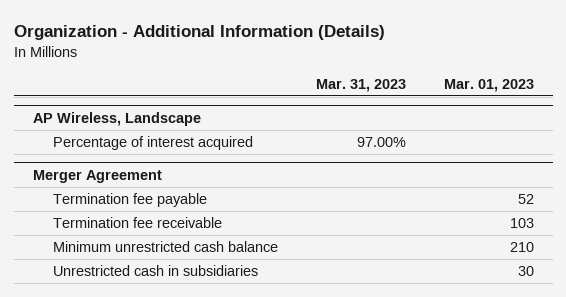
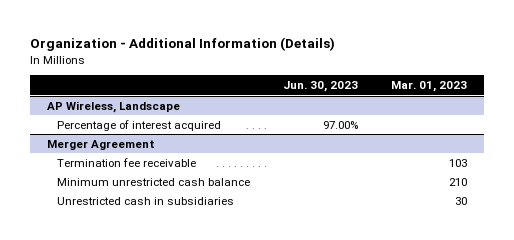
[315,78,406,92] Mar. 31, 2023 -> none
none -> [283,80,359,92] Jun. 30, 2023
[52,193,207,208] Termination fee payable -> none

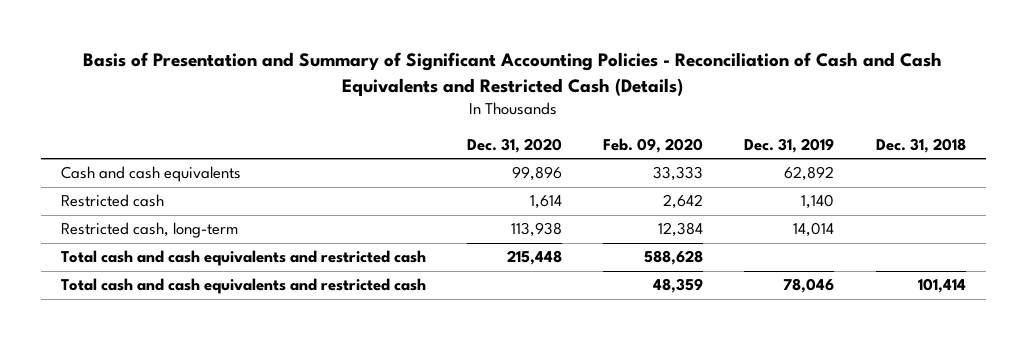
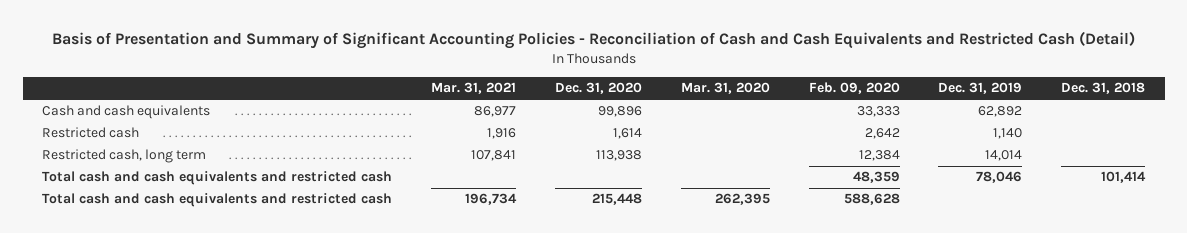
[83,52,943,96] Basis of Presentation and Summary of Significant Accounting Policies - Reconciliation of Cash and Cash Equivalents and Restricted Cash (Details) -> [51,31,1135,50] Basis of Presentation and Summary of Significant Accounting Policies - Reconciliation of Cash and Cash Equivalents and Restricted Cash (Detail)
none -> [430,82,516,95] Mar. 31, 2021
none -> [680,82,770,95] Mar. 31, 2020
[61,222,239,239] Restricted cash, long-term -> [42,149,207,164] Restricted cash, long term
[61,250,427,267] Total cash and cash equivalents and restricted cash -> [42,193,393,208] Total cash and cash equivalents and restricted cash

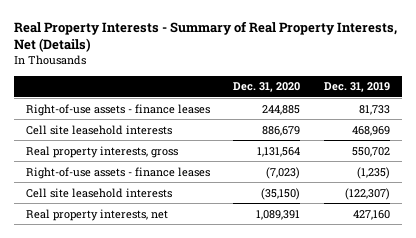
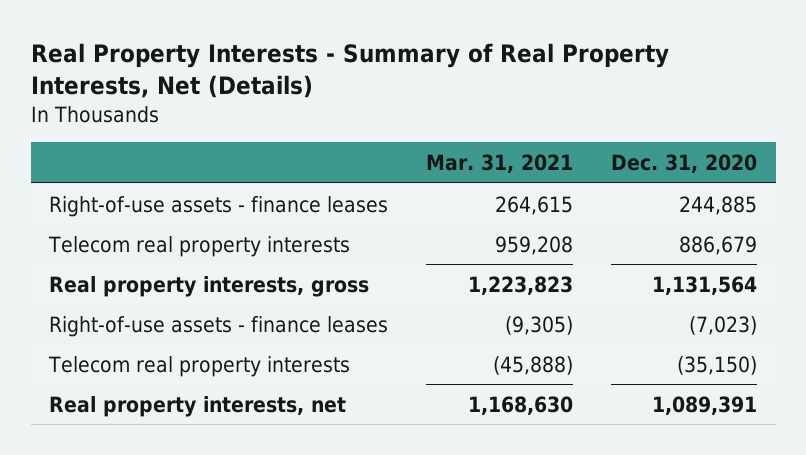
[323,82,390,93] Dec. 31, 2019 -> none
none -> [426,154,574,174] Mar. 31, 2021
[26,124,173,135] Cell site leasehold interests -> [48,235,351,257] Telecom real property interests
[26,187,173,198] Cell site leasehold interests -> [48,355,351,377] Telecom real property interests

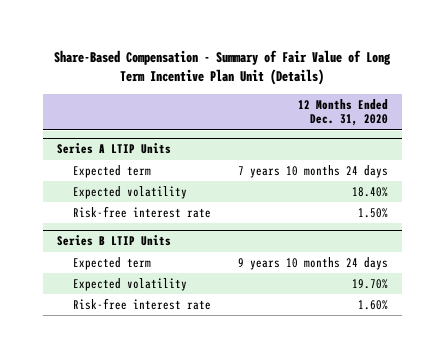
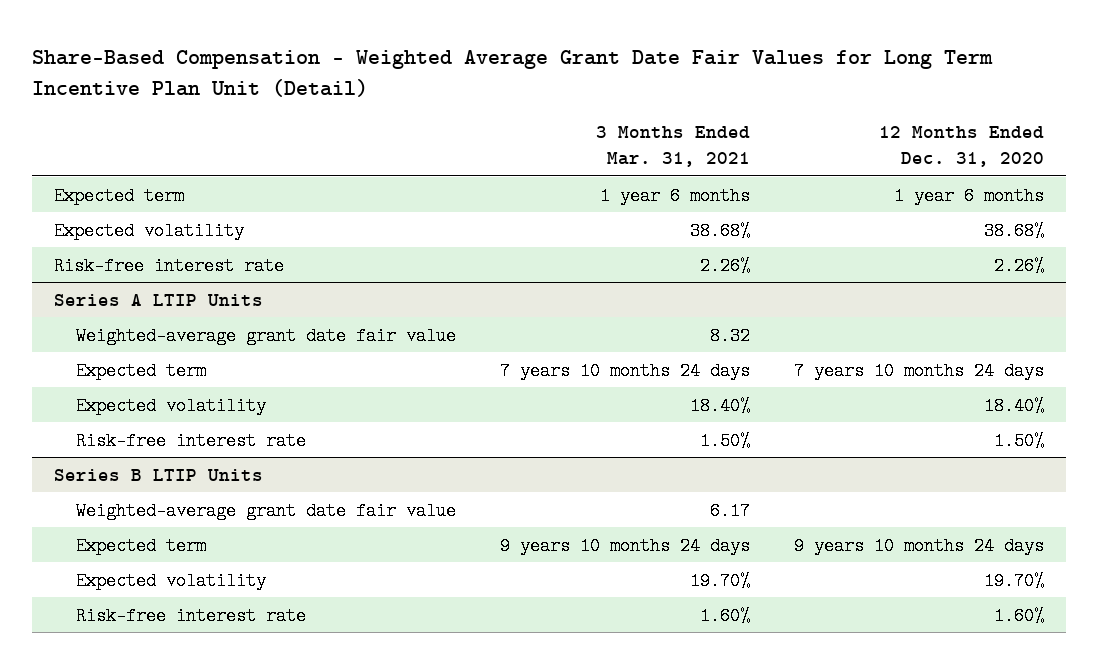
[54,50,392,86] Share-Based Compensation - Summary of Fair Value of Long Term Incentive Plan Unit (Details) -> [32,49,994,97] Share-Based Compensation - Weighted Average Grant Date Fair Values for Long Term Incentive Plan Unit (Detail)
none -> [595,126,750,168] 3 Months Ended Mar. 31, 2021
none -> [54,186,185,205] Expected term
none -> [54,221,245,240] Expected volatility
none -> [54,256,285,275] Risk-free interest rate
none -> [76,326,457,345] Weighted-average grant date fair value
none -> [76,501,457,520] Weighted-average grant date fair value

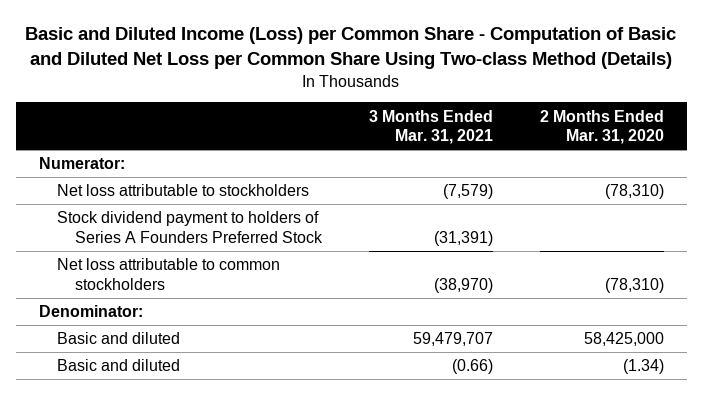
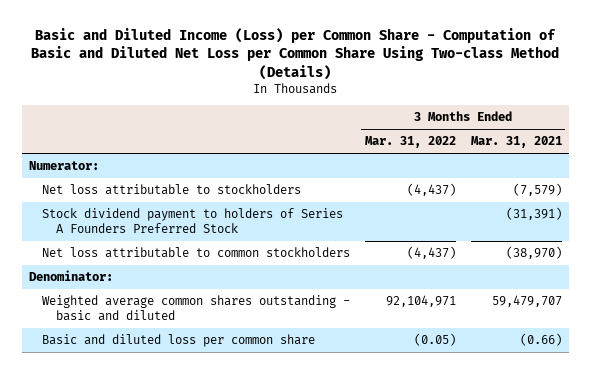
[539,109,664,145] 2 Months Ended Mar. 31, 2020 -> none
none -> [365,136,457,149] Mar. 31, 2022
[57,332,181,345] Basic and diluted -> [42,295,351,322] Weighted average common shares outstanding - basic and diluted
[57,359,181,372] Basic and diluted -> [42,334,316,348] Basic and diluted loss per common share

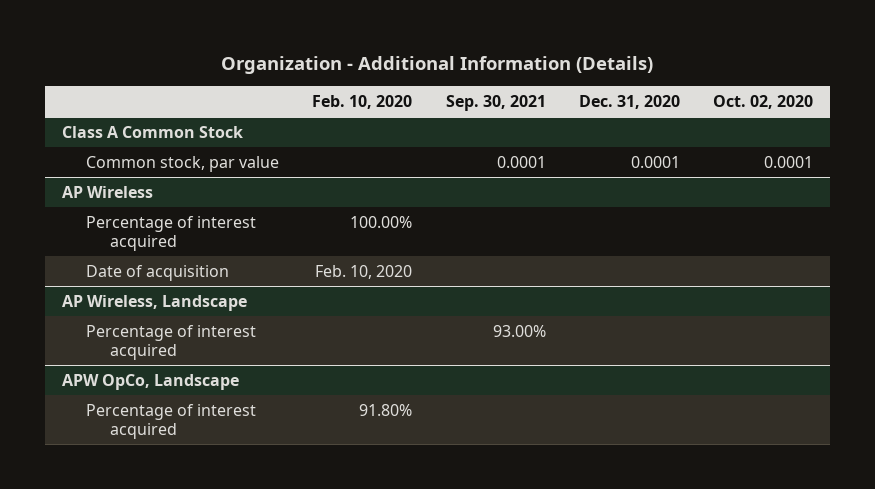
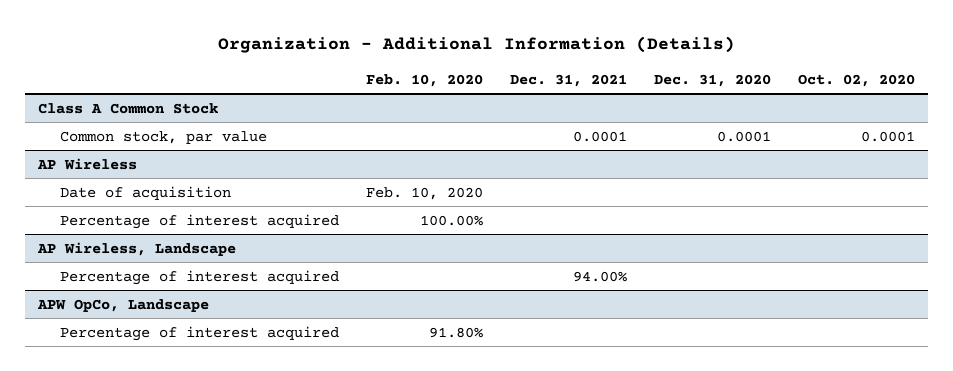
[445,94,546,111] Sep. 30, 2021 -> none
none -> [509,73,627,87] Dec. 31, 2021
[86,215,257,251] Percentage of interest acquired -> [60,213,340,229] Percentage of interest acquired

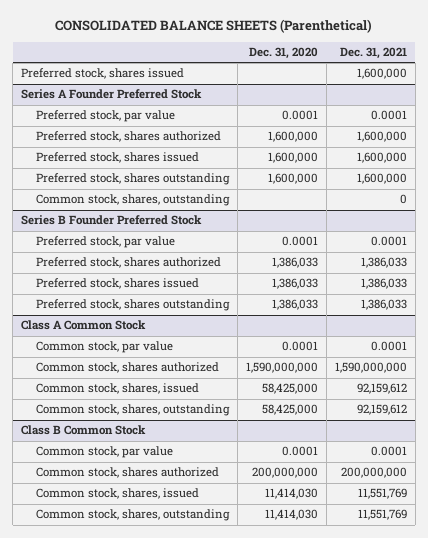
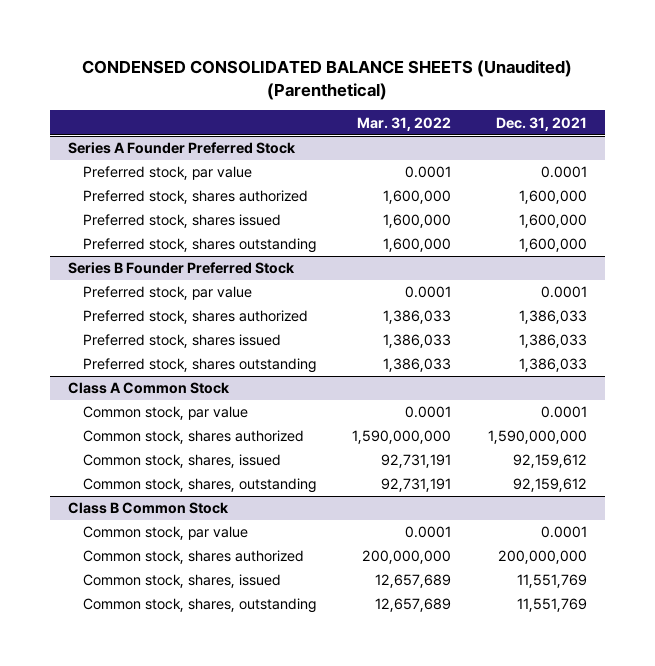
[54,19,372,34] CONSOLIDATED BALANCE SHEETS (Parenthetical) -> [82,59,573,100] CONDENSED CONSOLIDATED BALANCE SHEETS (Unaudited) (Parenthetical)
[248,47,318,60] Dec. 31, 2020 -> none
none -> [357,116,452,131] Mar. 31, 2022
[20,68,184,80] Preferred stock, shares issued -> none
[35,194,230,207] Common stock, shares, outstanding -> none

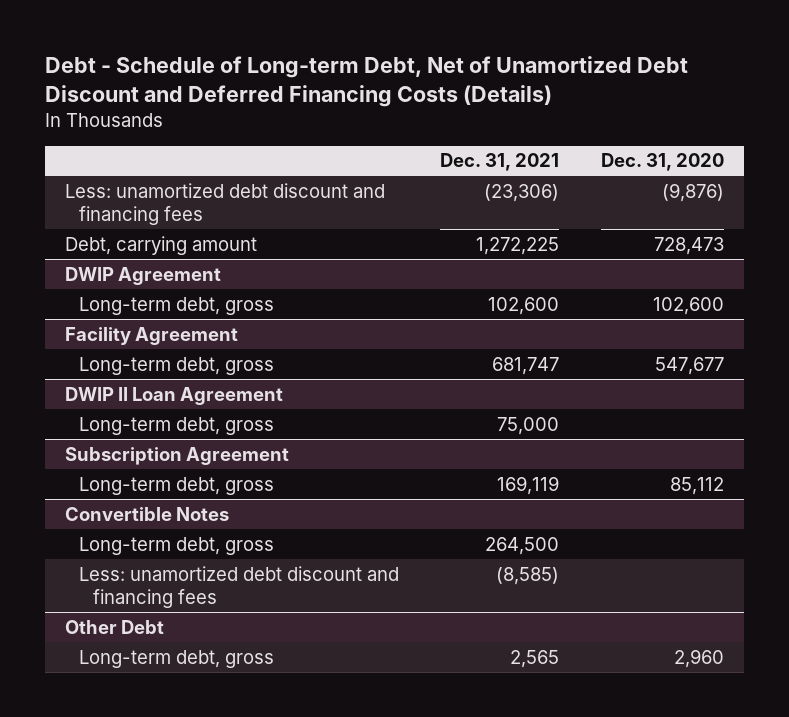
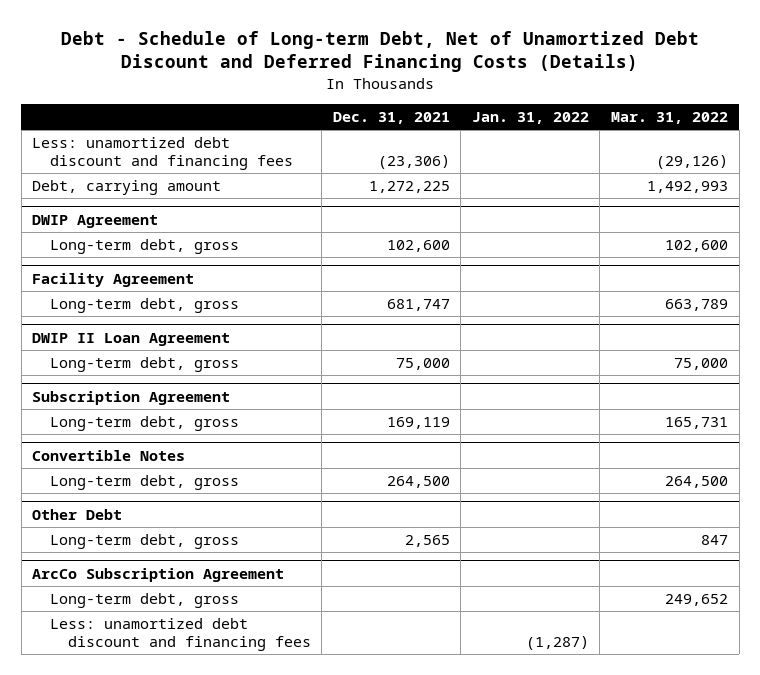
[600,153,724,172] Dec. 31, 2020 -> none
none -> [471,112,589,125] Jan. 31, 2022
none -> [610,112,728,125] Mar. 31, 2022
[79,565,400,608] Less: unamortized debt discount and financing fees -> none
none -> [32,567,285,582] ArcCo Subscription Agreement
none -> [49,593,239,609] Long-term debt, gross
none -> [49,618,311,651] Less: unamortized debt discount and financing fees

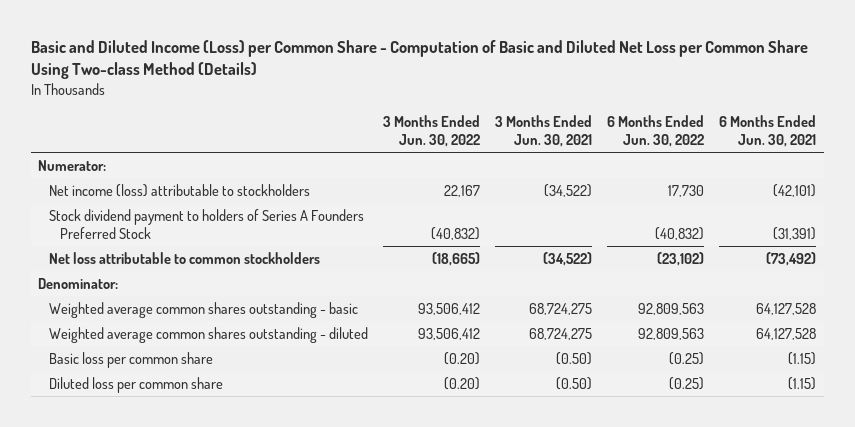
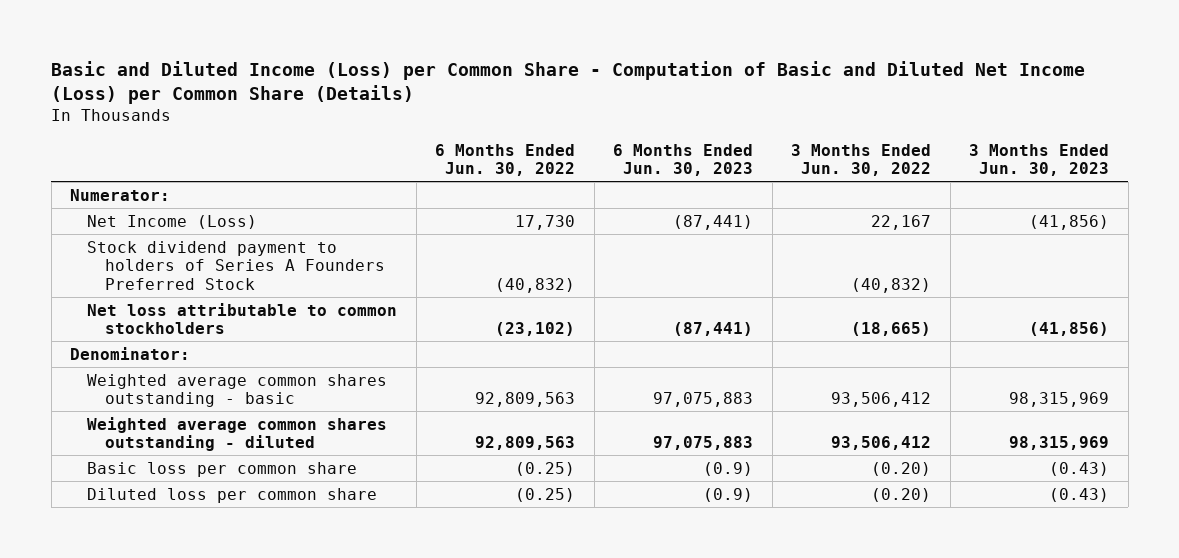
[30,39,808,80] Basic and Diluted Income (Loss) per Common Share - Computation of Basic and Diluted Net Loss per Common Share Using Two-class Method (Details) -> [51,60,1086,105] Basic and Diluted Income (Loss) per Common Share - Computation of Basic and Diluted Net Income (Loss) per Common Share (Details)
[495,114,593,147] 3 Months Ended Jun. 30, 2021 -> none
[719,114,817,147] 6 Months Ended Jun. 30, 2021 -> none
none -> [613,143,754,177] 6 Months Ended Jun. 30, 2023
none -> [969,143,1110,177] 3 Months Ended Jun. 30, 2023
[49,183,311,197] Net income (loss) attributable to stockholders -> [87,214,258,229] Net Income (Loss)

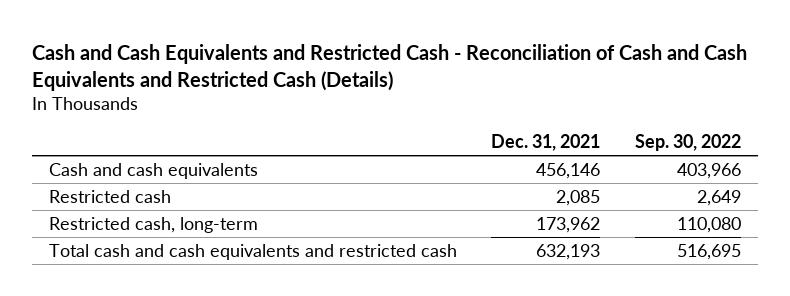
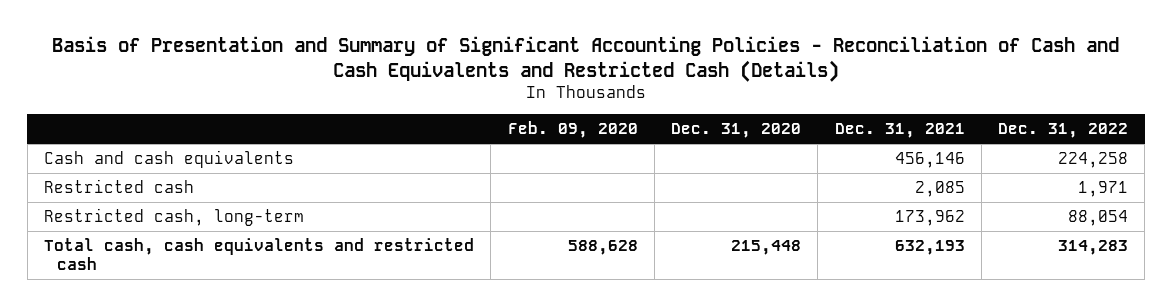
[32,43,748,91] Cash and Cash Equivalents and Restricted Cash - Reconciliation of Cash and Cash Equivalents and Restricted Cash (Details) -> [52,36,1120,82] Basis of Presentation and Summary of Significant Accounting Policies - Reconciliation of Cash and Cash Equivalents and Restricted Cash (Details)
[634,133,741,151] Sep. 30, 2022 -> none
none -> [507,121,638,139] Feb. 09, 2020
none -> [671,123,802,139] Dec. 31, 2020
none -> [998,123,1129,139] Dec. 31, 2022
[49,244,458,261] Total cash and cash equivalents and restricted cash -> [44,238,475,270] Total cash, cash equivalents and restricted cash

